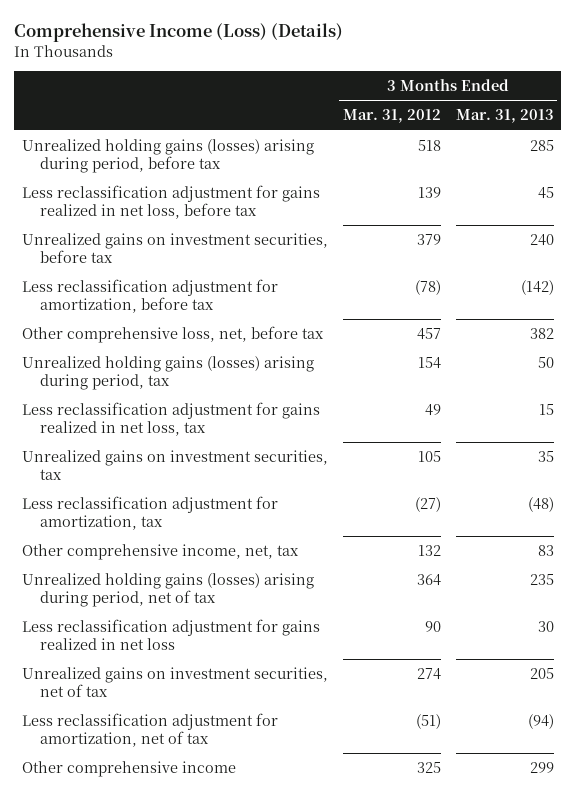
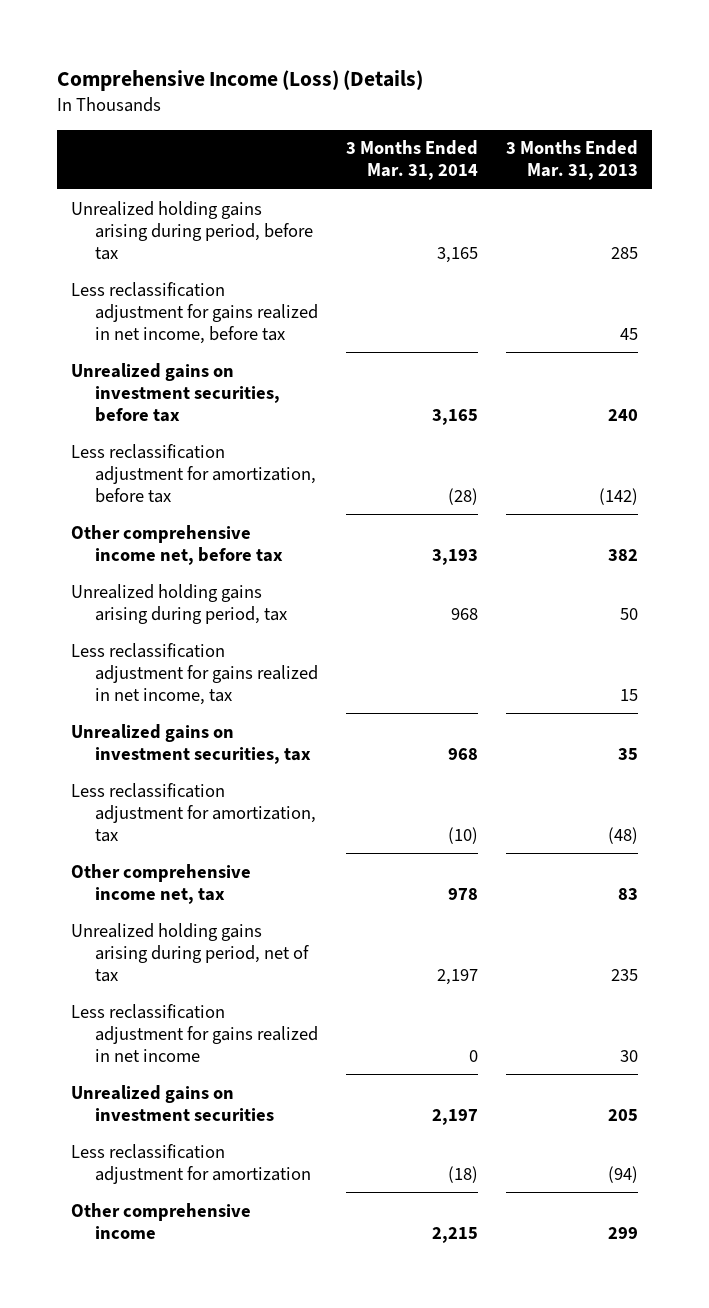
[342,109,441,124] Mar. 31, 2012 -> none
none -> [346,140,479,181] 3 Months Ended Mar. 31, 2014
[21,138,314,173] Unrealized holding gains (losses) arising during period, before tax -> [70,200,314,260] Unrealized holding gains arising during period, before tax
[21,184,320,219] Less reclassification adjustment for gains realized in net loss, before tax -> [70,281,319,344] Less reclassification adjustment for gains realized in net income, before tax
[21,325,324,343] Other comprehensive loss, net, before tax -> [70,524,284,565] Other comprehensive income net, before tax
[21,355,314,390] Unrealized holding gains (losses) arising during period, tax -> [70,583,288,624] Unrealized holding gains arising during period, tax
[21,401,320,436] Less reclassification adjustment for gains realized in net loss, tax -> [70,642,319,705] Less reclassification adjustment for gains realized in net income, tax
[21,543,299,560] Other comprehensive income, net, tax -> [70,863,251,904] Other comprehensive income net, tax
[21,572,314,607] Unrealized holding gains (losses) arising during period, net of tax -> [70,922,310,982] Unrealized holding gains arising during period, net of tax
[21,618,320,650] Less reclassification adjustment for gains realized in net loss -> [70,1003,319,1062] Less reclassification adjustment for gains realized in net income
[21,666,328,697] Unrealized gains on investment securities, net of tax -> [70,1084,275,1121] Unrealized gains on investment securities
[21,712,278,747] Less reclassification adjustment for amortization, net of tax -> [70,1143,312,1184] Less reclassification adjustment for amortization

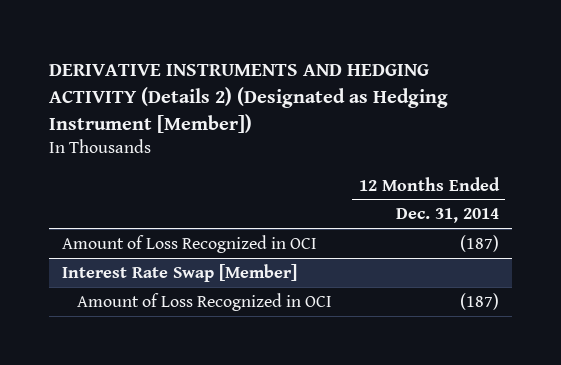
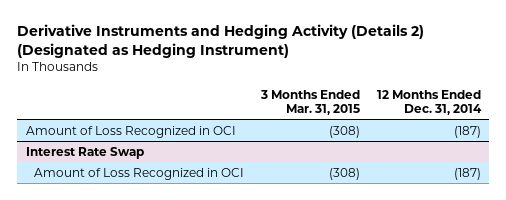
[48,63,448,133] DERIVATIVE INSTRUMENTS AND HEDGING ACTIVITY (Details 2) (Designated as Hedging Instrument [Member]) -> [17,24,425,59] Derivative Instruments and Hedging Activity (Details 2) (Designated as Hedging Instrument)
none -> [260,89,361,115] 3 Months Ended Mar. 31, 2015
[62,263,298,282] Interest Rate Swap [Member] -> [25,146,144,159] Interest Rate Swap

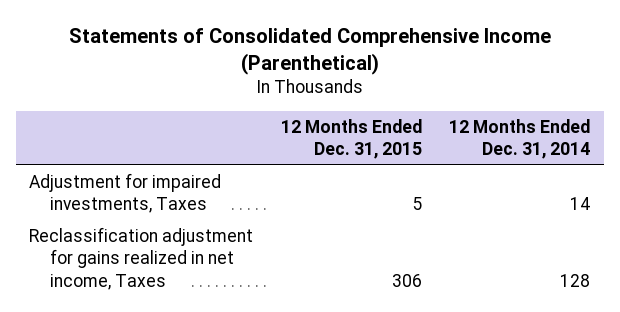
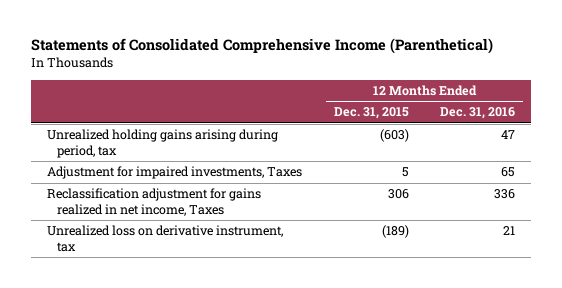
[449,118,591,160] 12 Months Ended Dec. 31, 2014 -> none
none -> [440,107,516,120] Dec. 31, 2016
none -> [47,129,279,158] Unrealized holding gains arising during period, tax
none -> [47,225,284,252] Unrealized loss on derivative instrument, tax

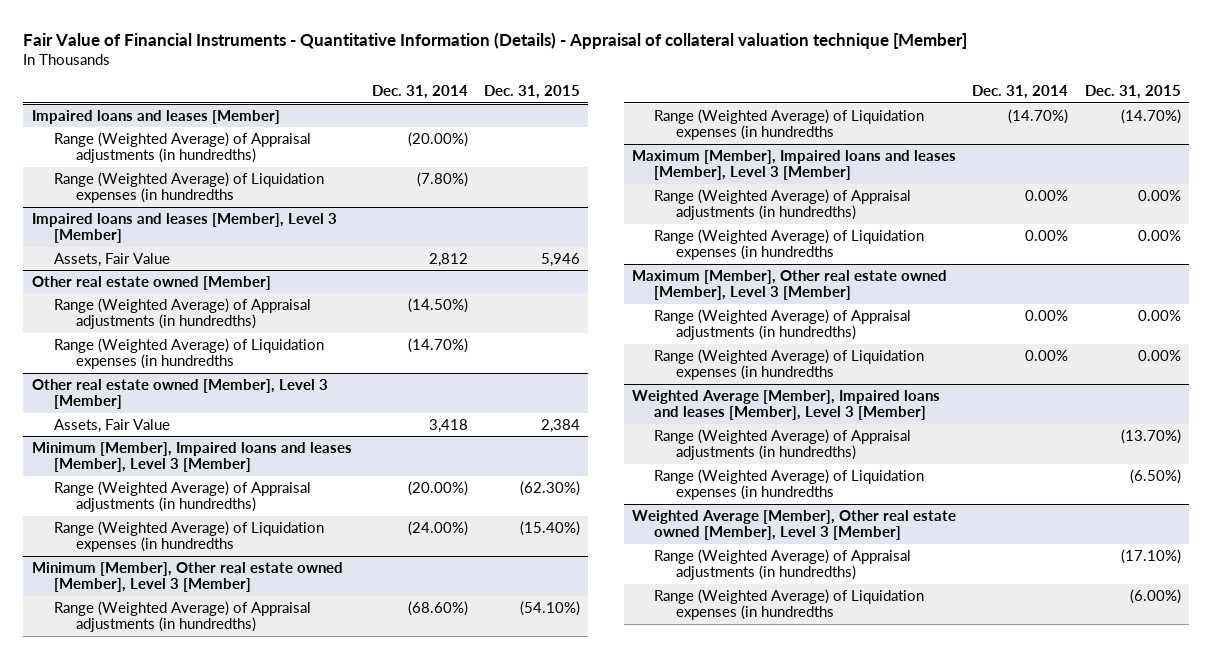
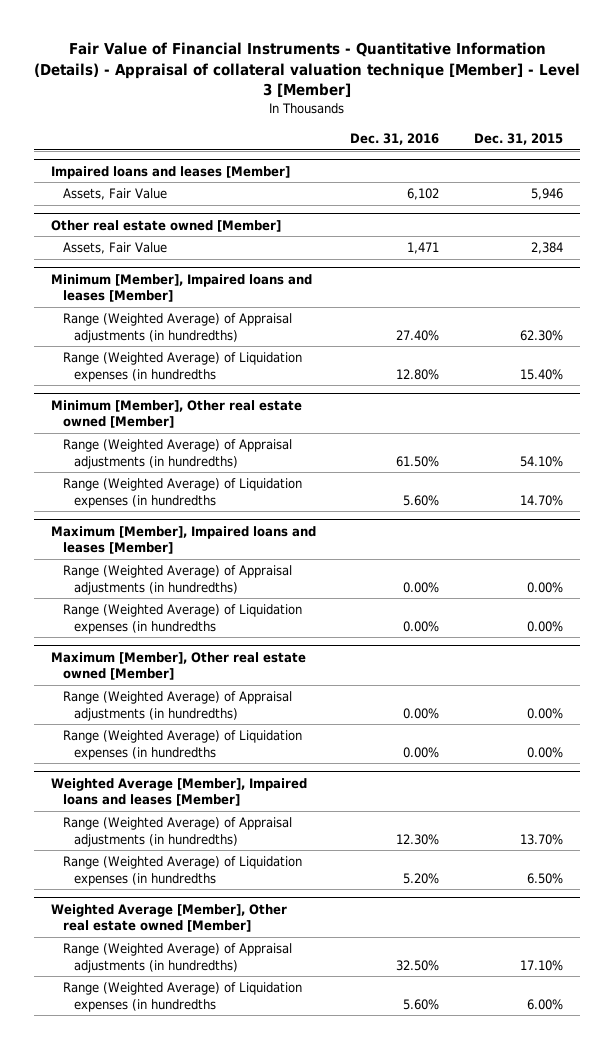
[23,31,968,49] Fair Value of Financial Instruments - Quantitative Information (Details) - Appraisal of collateral valuation technique [Member] -> [33,42,580,98] Fair Value of Financial Instruments - Quantitative Information (Details) - Appraisal of collateral valuation technique [Member] - Level 3 [Member]
[371,85,468,100] Dec. 31, 2014 -> none
none -> [350,132,440,145] Dec. 31, 2016
[53,131,311,164] Range (Weighted Average) of Appraisal adjustments (in hundredths) -> none
[53,171,324,204] Range (Weighted Average) of Liquidation expenses (in hundredths -> none
[31,212,337,244] Impaired loans and leases [Member], Level 3 [Member] -> none
[53,297,311,330] Range (Weighted Average) of Appraisal adjustments (in hundredths) -> none
[53,337,324,370] Range (Weighted Average) of Liquidation expenses (in hundredths -> none
[31,378,328,410] Other real estate owned [Member], Level 3 [Member] -> none
[31,441,352,473] Minimum [Member], Impaired loans and leases [Member], Level 3 [Member] -> [50,273,312,302] Minimum [Member], Impaired loans and leases [Member]
[520,480,581,496] (62.30%) -> [519,329,563,341] 62.30%
[520,520,581,536] (15.40%) -> [519,368,563,380] 15.40%
[31,561,343,593] Minimum [Member], Other real estate owned [Member], Level 3 [Member] -> [50,399,302,428] Minimum [Member], Other real estate owned [Member]
[520,600,581,616] (54.10%) -> [519,455,563,467] 54.10%
[1120,108,1181,124] (14.70%) -> [519,494,563,506] 14.70%
[632,149,957,181] Maximum [Member], Impaired loans and leases [Member], Level 3 [Member] -> [50,525,316,554] Maximum [Member], Impaired loans and leases [Member]
[632,269,948,301] Maximum [Member], Other real estate owned [Member], Level 3 [Member] -> [50,651,306,680] Maximum [Member], Other real estate owned [Member]
[632,389,941,421] Weighted Average [Member], Impaired loans and leases [Member], Level 3 [Member] -> [50,777,307,806] Weighted Average [Member], Impaired loans and leases [Member]
[1120,428,1181,444] (13.70%) -> [519,833,563,845] 13.70%
[1129,468,1181,484] (6.50%) -> [526,872,563,884] 6.50%
[632,509,957,541] Weighted Average [Member], Other real estate owned [Member], Level 3 [Member] -> [50,903,287,932] Weighted Average [Member], Other real estate owned [Member]
[1120,548,1181,564] (17.10%) -> [519,959,563,971] 17.10%
[1129,588,1181,604] (6.00%) -> [526,998,563,1010] 6.00%

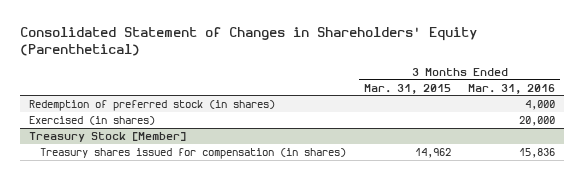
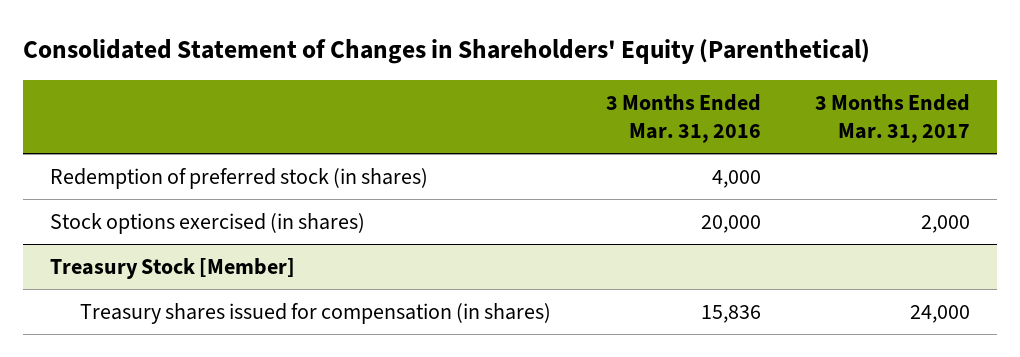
[363,83,451,94] Mar. 31, 2015 -> none
none -> [814,93,970,144] 3 Months Ended Mar. 31, 2017
[29,115,156,125] Exercised (in shares) -> [50,212,366,234] Stock options exercised (in shares)

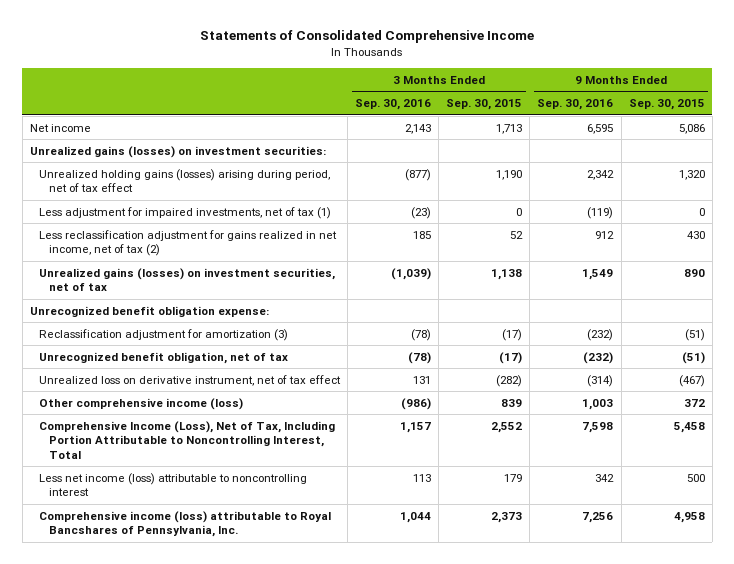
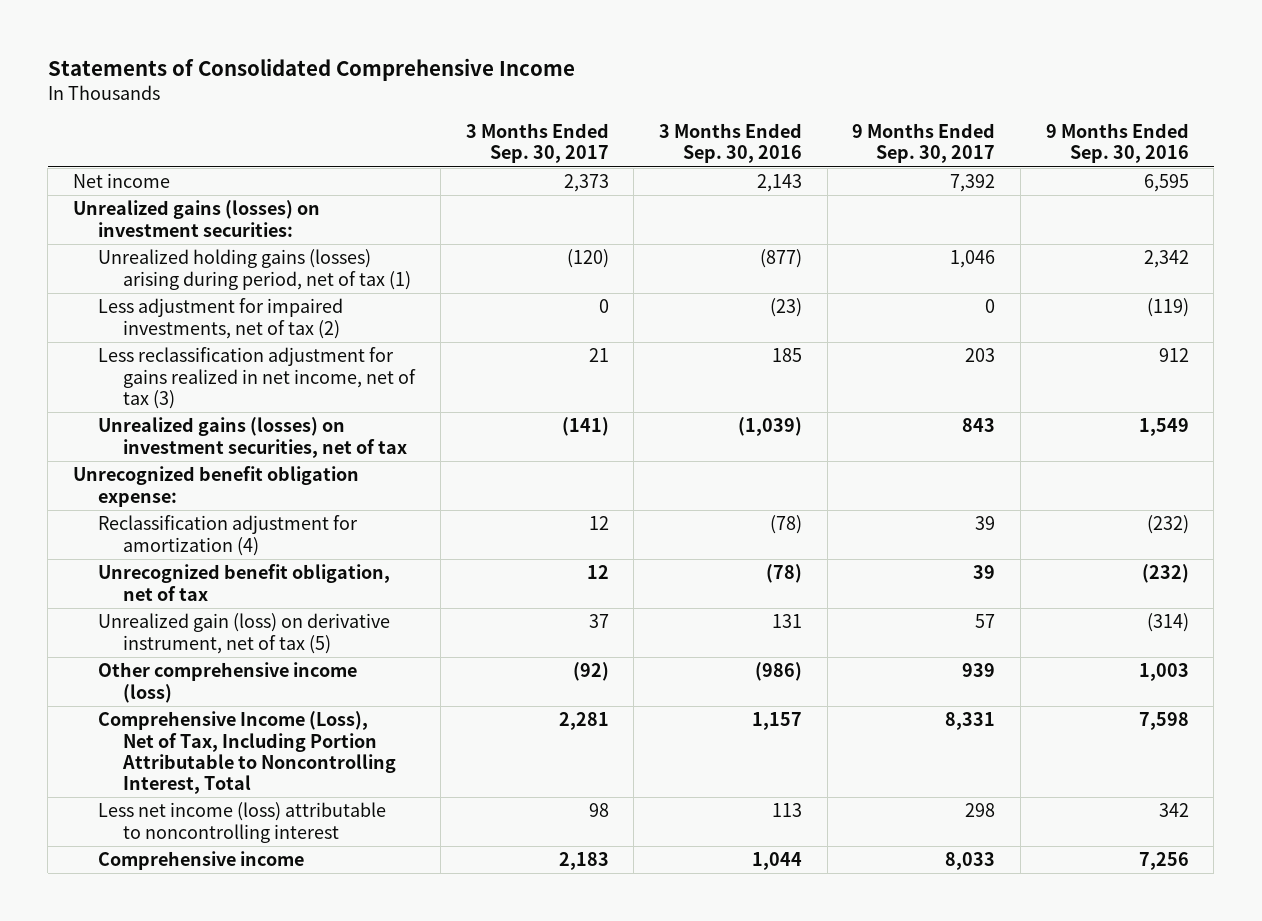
[446,99,523,111] Sep. 30, 2015 -> none
[628,99,705,111] Sep. 30, 2015 -> none
none -> [465,123,609,164] 3 Months Ended Sep. 30, 2017
none -> [852,123,996,164] 9 Months Ended Sep. 30, 2017
[39,168,331,193] Unrealized holding gains (losses) arising during period, net of tax effect -> [98,249,412,290] Unrealized holding gains (losses) arising during period, net of tax (1)
[39,206,332,219] Less adjustment for impaired investments, net of tax (1) -> [98,298,344,339] Less adjustment for impaired investments, net of tax (2)
[39,229,338,257] Less reclassification adjustment for gains realized in net income, net of tax (2) -> [98,347,417,409] Less reclassification adjustment for gains realized in net income, net of tax (3)
[39,328,289,341] Reclassification adjustment for amortization (3) -> [98,515,359,556] Reclassification adjustment for amortization (4)
[39,374,342,386] Unrealized loss on derivative instrument, net of tax effect -> [98,613,391,654] Unrealized gain (loss) on derivative instrument, net of tax (5)
[39,510,332,538] Comprehensive income (loss) attributable to Royal Bancshares of Pennsylvania, Inc. -> [98,851,305,871] Comprehensive income

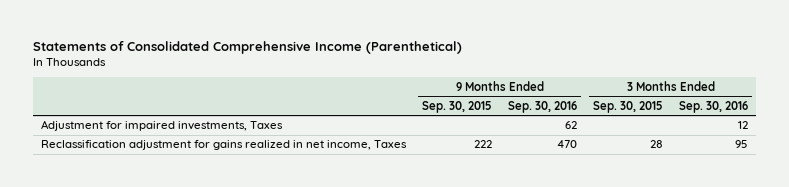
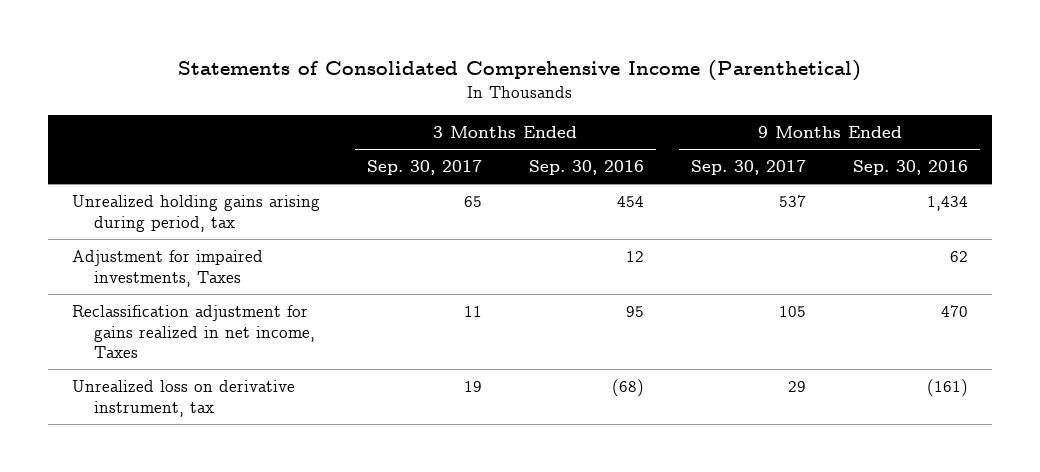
[422,100,493,113] Sep. 30, 2015 -> none
[593,100,664,113] Sep. 30, 2015 -> none
none -> [366,160,482,176] Sep. 30, 2017
none -> [691,160,807,176] Sep. 30, 2017
none -> [71,194,320,232] Unrealized holding gains arising during period, tax
none -> [71,379,295,417] Unrealized loss on derivative instrument, tax

